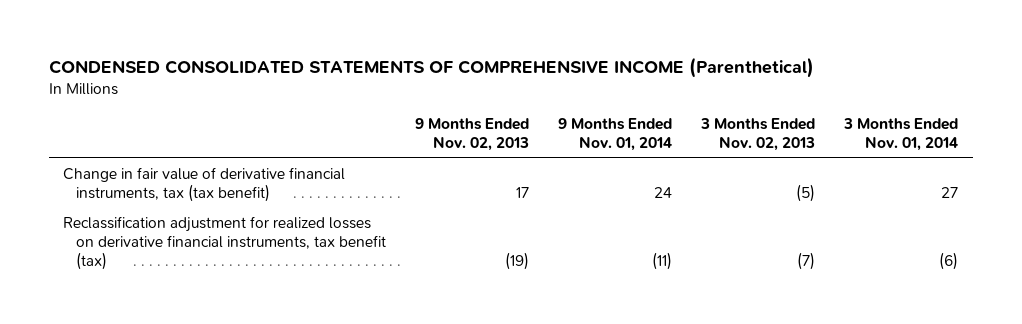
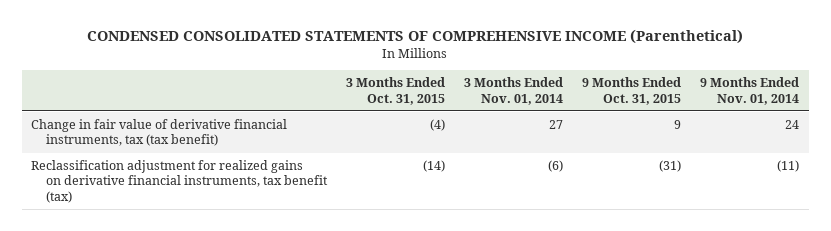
[415,118,530,152] 9 Months Ended Nov. 02, 2013 -> none
[700,118,816,152] 3 Months Ended Nov. 02, 2013 -> none
none -> [346,77,446,105] 3 Months Ended Oct. 31, 2015
none -> [582,77,682,105] 9 Months Ended Oct. 31, 2015
[63,216,387,270] Reclassification adjustment for realized losses on derivative financial instruments, tax benefit (tax) -> [31,160,328,203] Reclassification adjustment for realized gains on derivative financial instruments, tax benefit (tax)

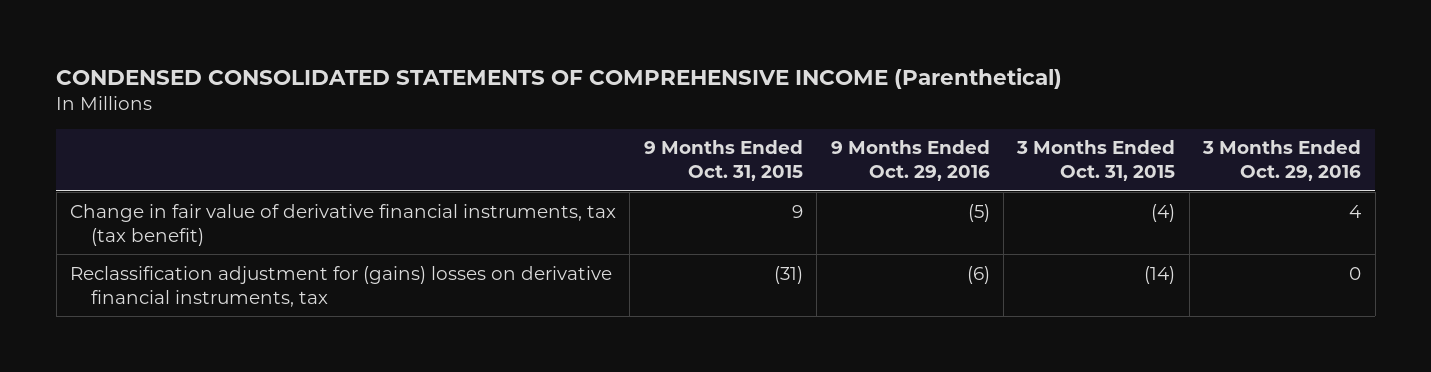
[464,77,564,105] 3 Months Ended Nov. 01, 2014 -> none
[700,77,800,105] 9 Months Ended Nov. 01, 2014 -> none
none -> [830,140,990,182] 9 Months Ended Oct. 29, 2016
none -> [1202,140,1362,182] 3 Months Ended Oct. 29, 2016
[31,160,328,203] Reclassification adjustment for realized gains on derivative financial instruments, tax benefit (tax) -> [70,265,613,307] Reclassification adjustment for (gains) losses on derivative financial instruments, tax

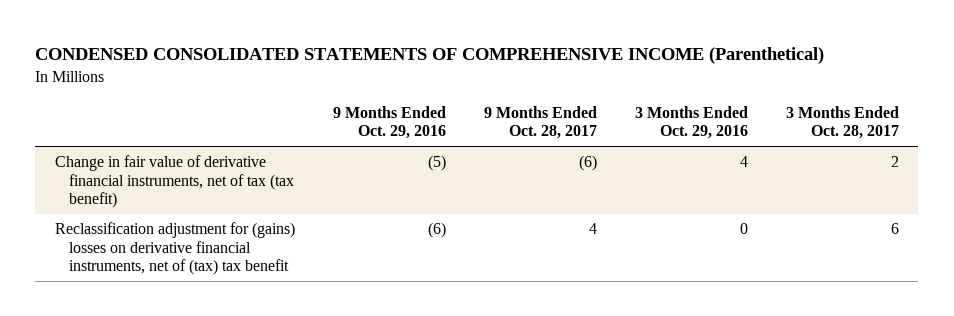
[643,140,803,182] 9 Months Ended Oct. 31, 2015 -> none
[1016,140,1176,182] 3 Months Ended Oct. 31, 2015 -> none
none -> [483,105,597,140] 9 Months Ended Oct. 28, 2017
none -> [786,105,900,140] 3 Months Ended Oct. 28, 2017
[70,203,617,246] Change in fair value of derivative financial instruments, tax (tax benefit) -> [54,155,295,209] Change in fair value of derivative financial instruments, net of tax (tax benefit)
[70,265,613,307] Reclassification adjustment for (gains) losses on derivative financial instruments, tax -> [54,222,295,276] Reclassification adjustment for (gains) losses on derivative financial instruments, net of (tax) tax benefit

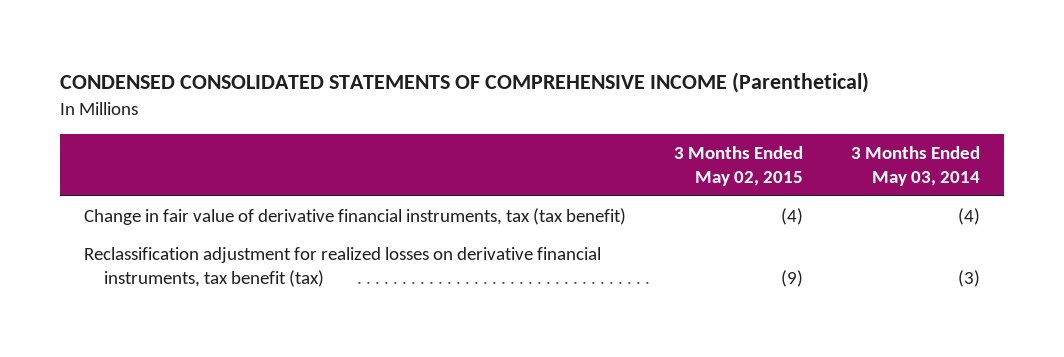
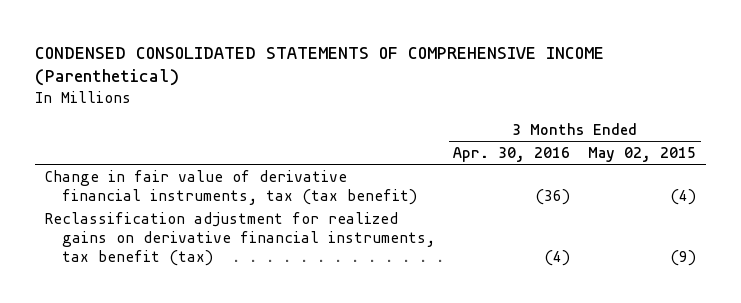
[850,146,980,187] 3 Months Ended May 03, 2014 -> none
none -> [453,147,571,163] Apr. 30, 2016
[84,247,602,288] Reclassification adjustment for realized losses on derivative financial instruments, tax benefit (tax) -> [44,211,435,266] Reclassification adjustment for realized gains on derivative financial instruments, tax benefit (tax)

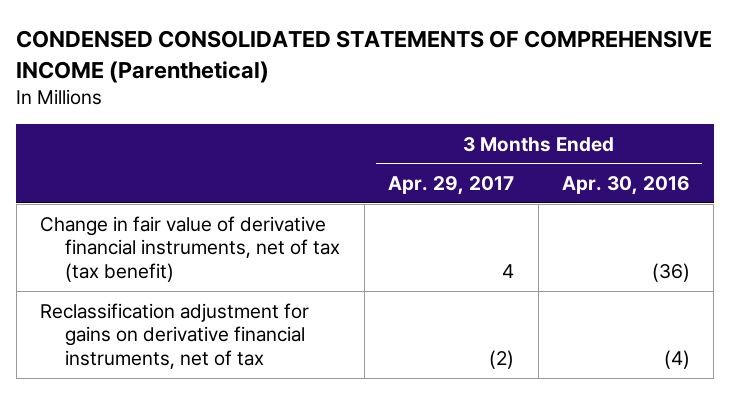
[588,147,697,163] May 02, 2015 -> none
none -> [388,175,515,195] Apr. 29, 2017
[44,169,417,205] Change in fair value of derivative financial instruments, tax (tax benefit) -> [40,215,341,282] Change in fair value of derivative financial instruments, net of tax (tax benefit)
[44,211,435,266] Reclassification adjustment for realized gains on derivative financial instruments, tax benefit (tax) -> [40,302,310,369] Reclassification adjustment for gains on derivative financial instruments, net of tax

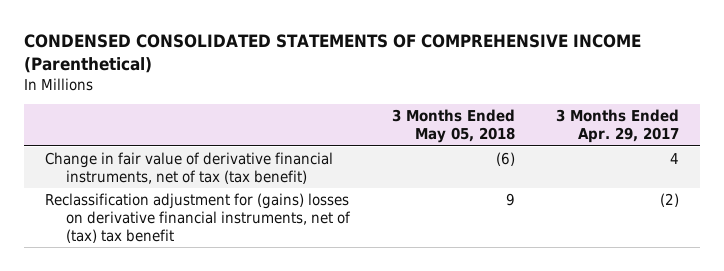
[561,175,690,195] Apr. 30, 2016 -> none
none -> [391,109,515,144] 3 Months Ended May 05, 2018
[40,302,310,369] Reclassification adjustment for gains on derivative financial instruments, net of tax -> [44,193,352,244] Reclassification adjustment for (gains) losses on derivative financial instruments, net of (tax) tax benefit

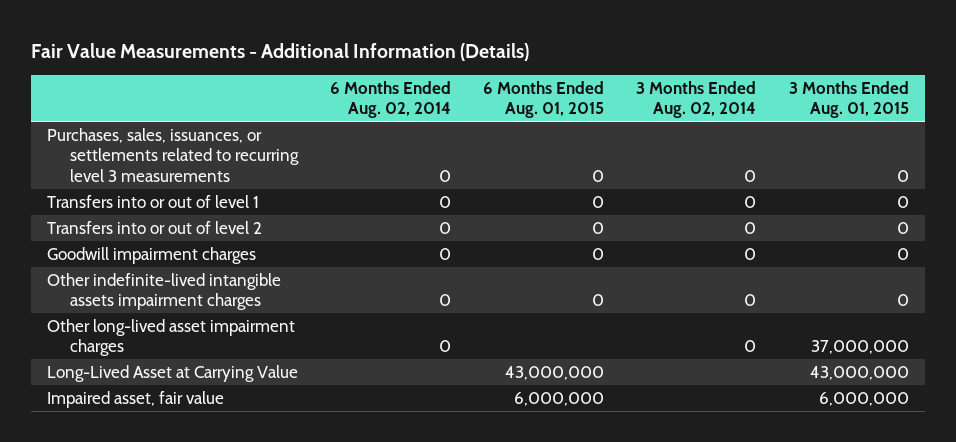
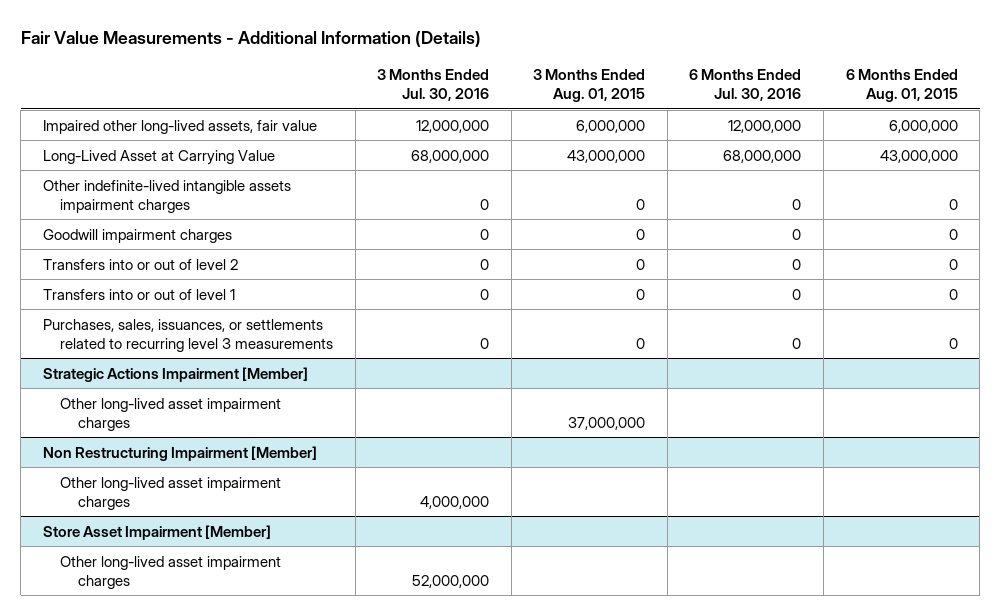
[330,80,452,119] 6 Months Ended Aug. 02, 2014 -> none
[636,80,757,119] 3 Months Ended Aug. 02, 2014 -> none
none -> [377,69,490,102] 3 Months Ended Jul. 30, 2016
none -> [689,69,802,102] 6 Months Ended Jul. 30, 2016
none -> [42,119,317,134] Impaired other long-lived assets, fair value
[47,364,299,382] Long-Lived Asset at Carrying Value -> [42,149,275,165] Long-Lived Asset at Carrying Value
[47,246,257,264] Goodwill impairment charges -> [42,228,232,243] Goodwill impairment charges
[47,220,263,234] Transfers into or out of level 2 -> [42,258,238,270] Transfers into or out of level 2
[47,194,260,208] Transfers into or out of level 1 -> [42,288,235,300] Transfers into or out of level 1
[47,127,300,182] Purchases, sales, issuances, or settlements related to recurring level 3 measurements -> [42,318,334,352] Purchases, sales, issuances, or settlements related to recurring level 3 measurements
none -> [42,366,308,382] Strategic Actions Impairment [Member]
[47,390,225,408] Impaired asset, fair value -> none
none -> [42,445,317,461] Non Restructuring Impairment [Member]
none -> [60,476,282,510] Other long-lived asset impairment charges
none -> [42,524,271,540] Store Asset Impairment [Member]
none -> [60,555,282,589] Other long-lived asset impairment charges

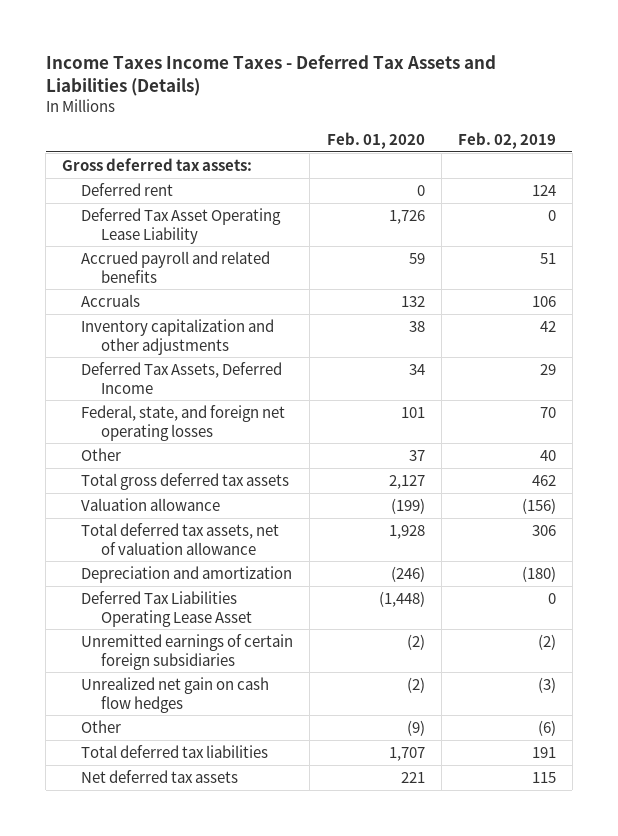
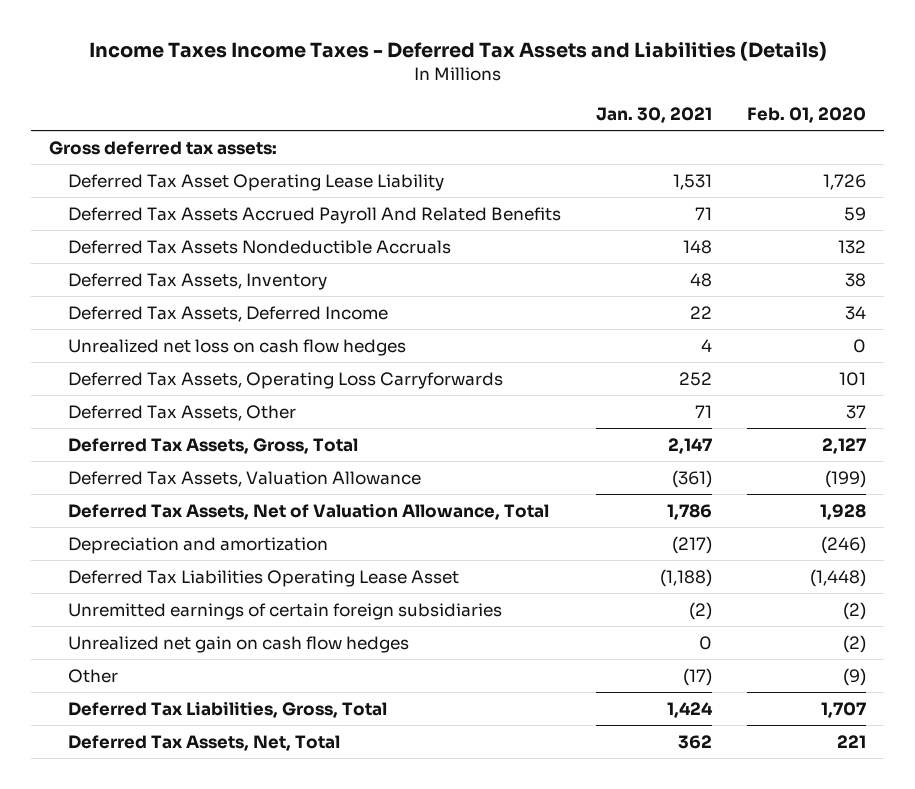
[457,132,556,150] Feb. 02, 2019 -> none
none -> [595,107,712,124] Jan. 30, 2021
[81,182,174,196] Deferred rent -> none
[81,250,271,283] Accrued payroll and related benefits -> [67,206,561,224] Deferred Tax Assets Accrued Payroll And Related Benefits
[81,293,141,307] Accruals -> [67,239,451,254] Deferred Tax Assets Nondeductible Accruals
[81,318,275,355] Inventory capitalization and other adjustments -> [67,272,327,290] Deferred Tax Assets, Inventory
none -> [67,338,406,356] Unrealized net loss on cash flow hedges
[81,404,286,441] Federal, state, and foreign net operating losses -> [67,371,503,389] Deferred Tax Assets, Operating Loss Carryforwards
[81,447,122,461] Other -> [67,404,296,421] Deferred Tax Assets, Other
[81,472,290,490] Total gross deferred tax assets -> [67,437,358,454] Deferred Tax Assets, Gross, Total
[81,497,221,511] Valuation allowance -> [67,470,421,487] Deferred Tax Assets, Valuation Allowance
[81,522,280,555] Total deferred tax assets, net of valuation allowance -> [67,502,549,520] Deferred Tax Assets, Net of Valuation Allowance, Total
[81,744,269,758] Total deferred tax liabilities -> [67,700,387,718] Deferred Tax Liabilities, Gross, Total
[81,769,239,783] Net deferred tax assets -> [67,734,340,751] Deferred Tax Assets, Net, Total

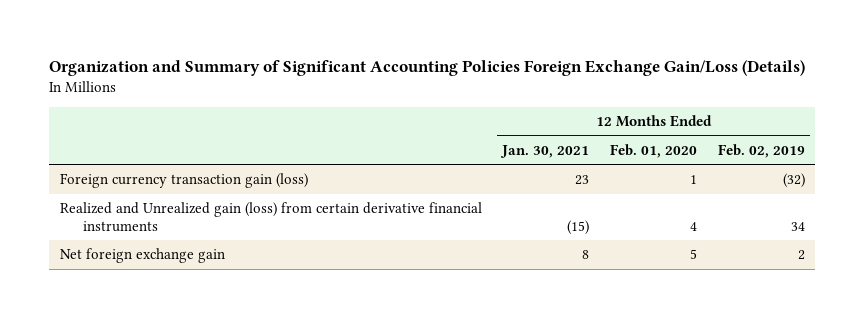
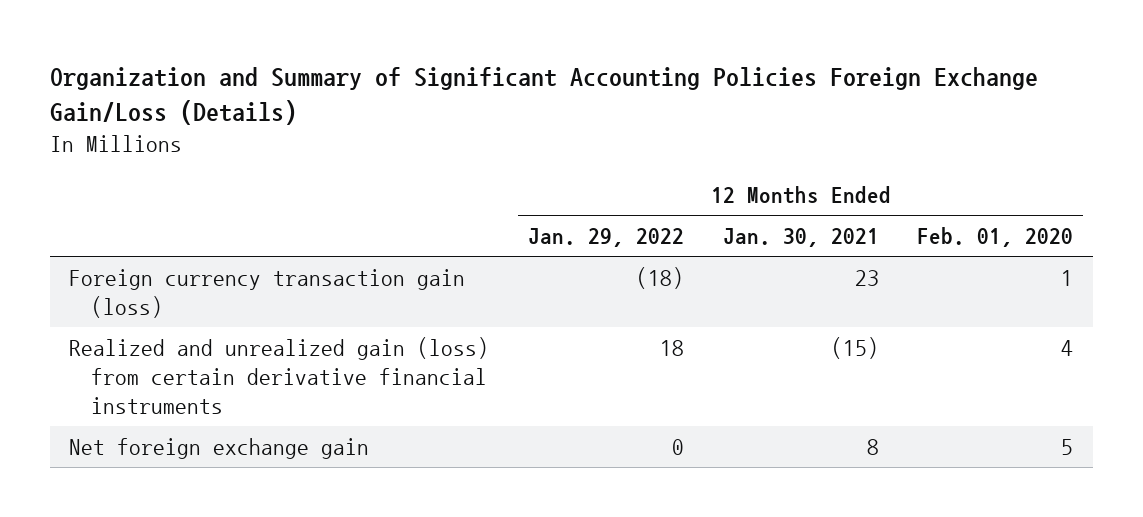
[717,143,805,158] Feb. 02, 2019 -> none
none -> [528,227,685,247] Jan. 29, 2022
[59,202,482,232] Realized and Unrealized gain (loss) from certain derivative financial instruments -> [69,336,490,415] Realized and unrealized gain (loss) from certain derivative financial instruments

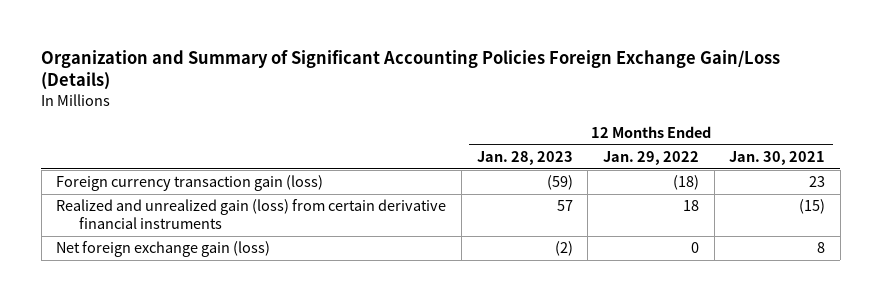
[917,226,1074,247] Feb. 01, 2020 -> none
none -> [476,150,573,165] Jan. 28, 2023
[69,437,370,459] Net foreign exchange gain -> [56,241,271,258] Net foreign exchange gain (loss)

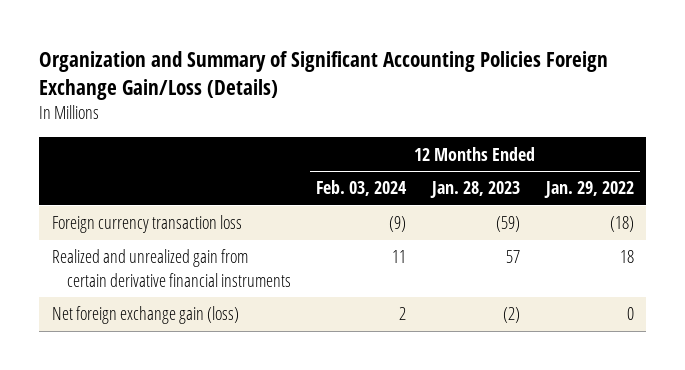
[729,150,826,165] Jan. 30, 2021 -> none
none -> [316,180,408,197] Feb. 03, 2024
[56,175,324,192] Foreign currency transaction gain (loss) -> [51,215,242,234] Foreign currency transaction loss
[56,199,447,230] Realized and unrealized gain (loss) from certain derivative financial instruments -> [51,249,291,287] Realized and unrealized gain from certain derivative financial instruments

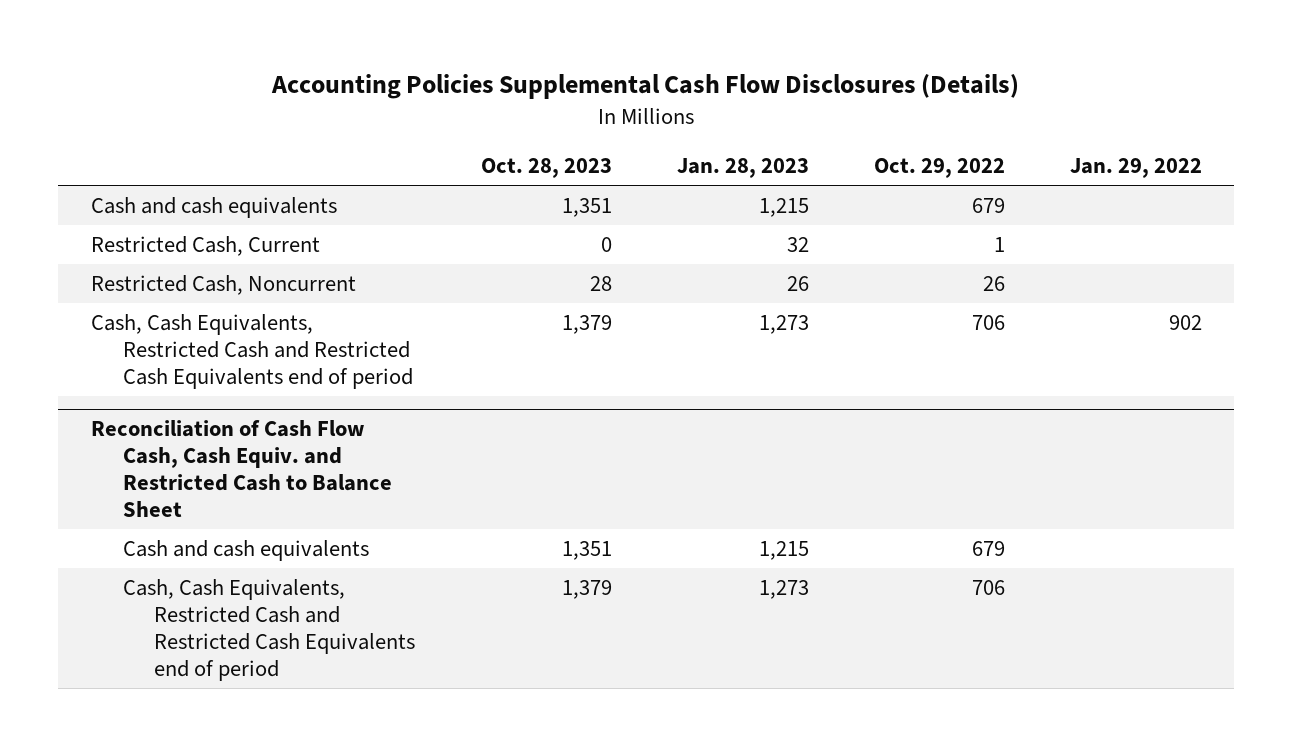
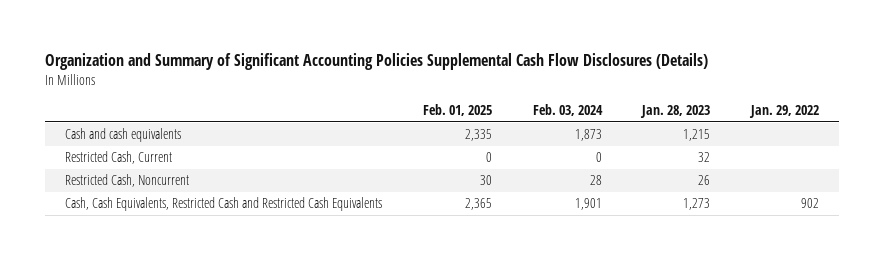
[271,74,1020,100] Accounting Policies Supplemental Cash Flow Disclosures (Details) -> [44,53,708,71] Organization and Summary of Significant Accounting Policies Supplemental Cash Flow Disclosures (Details)
[480,158,612,179] Oct. 28, 2023 -> none
[873,158,1005,179] Oct. 29, 2022 -> none
none -> [422,103,492,116] Feb. 01, 2025
none -> [532,103,603,116] Feb. 03, 2024
[90,420,392,518] Reconciliation of Cash Flow Cash, Cash Equiv. and Restricted Cash to Balance Sheet -> none
[122,539,369,561] Cash and cash equivalents -> none
[122,578,416,681] Cash, Cash Equivalents, Restricted Cash and Restricted Cash Equivalents end of period -> none
[90,313,413,389] Cash, Cash Equivalents, Restricted Cash and Restricted Cash Equivalents end of period -> [65,197,383,212] Cash, Cash Equivalents, Restricted Cash and Restricted Cash Equivalents

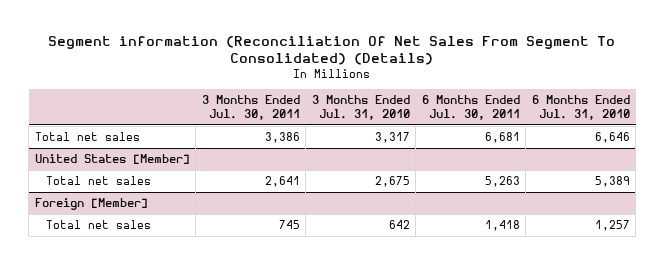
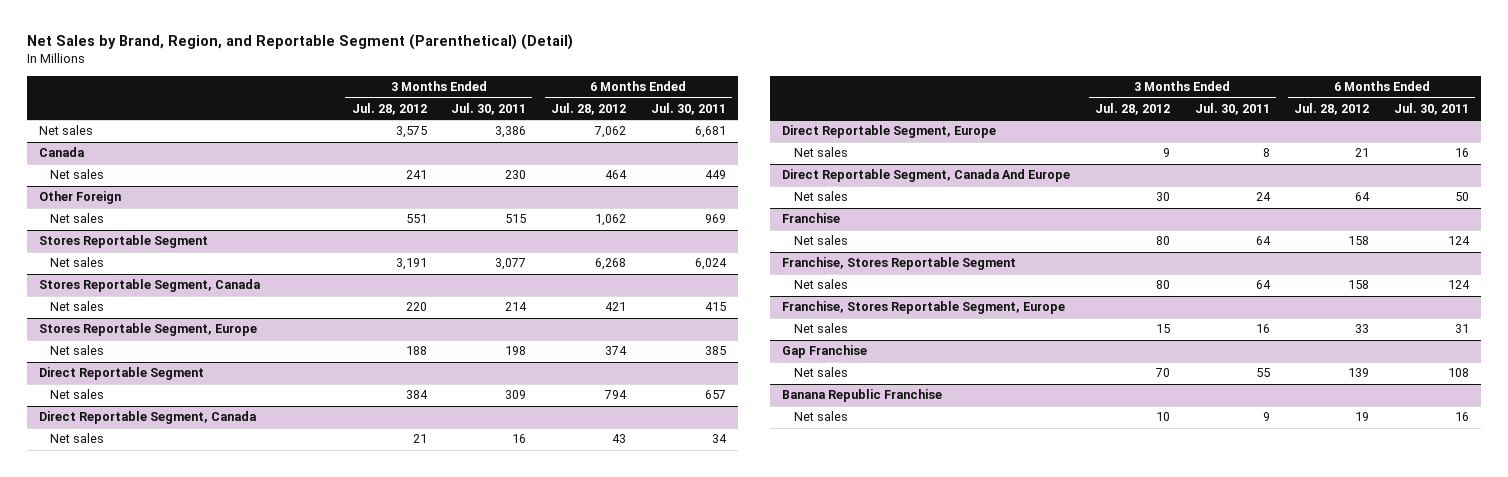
[48,36,616,66] Segment information (Reconciliation Of Net Sales From Segment To Consolidated) (Details) -> [26,34,573,51] Net Sales by Brand, Region, and Reportable Segment (Parenthetical) (Detail)
[311,95,410,121] 3 Months Ended Jul. 31, 2010 -> none
[531,95,630,121] 6 Months Ended Jul. 31, 2010 -> none
none -> [351,103,427,116] Jul. 28, 2012
none -> [550,103,626,116] Jul. 28, 2012
[34,153,190,164] United States [Member] -> none
[34,197,148,210] Foreign [Member] -> none
[34,131,140,141] Total net sales -> [38,125,93,136] Net sales
none -> [38,147,85,158] Canada
[46,175,152,185] Total net sales -> [50,169,105,180] Net sales
[264,175,300,187] 2,641 -> [505,170,527,180] 230
[484,175,520,187] 5,263 -> [704,170,726,180] 449
none -> [38,191,121,205] Other Foreign
[46,219,152,229] Total net sales -> [50,213,105,224] Net sales
[278,219,300,229] 745 -> [505,214,527,224] 515
[484,219,520,231] 1,418 -> [704,214,726,224] 969
none -> [38,235,208,249] Stores Reportable Segment
none -> [50,257,105,268] Net sales
none -> [38,279,261,293] Stores Reportable Segment, Canada
none -> [50,301,105,312] Net sales
none -> [38,323,257,337] Stores Reportable Segment, Europe
none -> [50,345,105,356] Net sales
none -> [38,367,204,381] Direct Reportable Segment
none -> [50,389,105,400] Net sales
none -> [38,411,257,425] Direct Reportable Segment, Canada
none -> [50,433,105,444] Net sales
none -> [782,125,997,139] Direct Reportable Segment, Europe
none -> [793,147,848,158] Net sales
none -> [782,169,1071,183] Direct Reportable Segment, Canada And Europe
none -> [793,191,848,202] Net sales
none -> [782,213,841,224] Franchise
none -> [793,235,848,246] Net sales
none -> [782,257,1017,271] Franchise, Stores Reportable Segment
none -> [793,279,848,290] Net sales
none -> [782,301,1066,315] Franchise, Stores Reportable Segment, Europe
none -> [793,323,848,334] Net sales
none -> [782,345,868,359] Gap Franchise
none -> [793,367,848,378] Net sales
none -> [782,389,943,403] Banana Republic Franchise
none -> [793,411,848,422] Net sales

